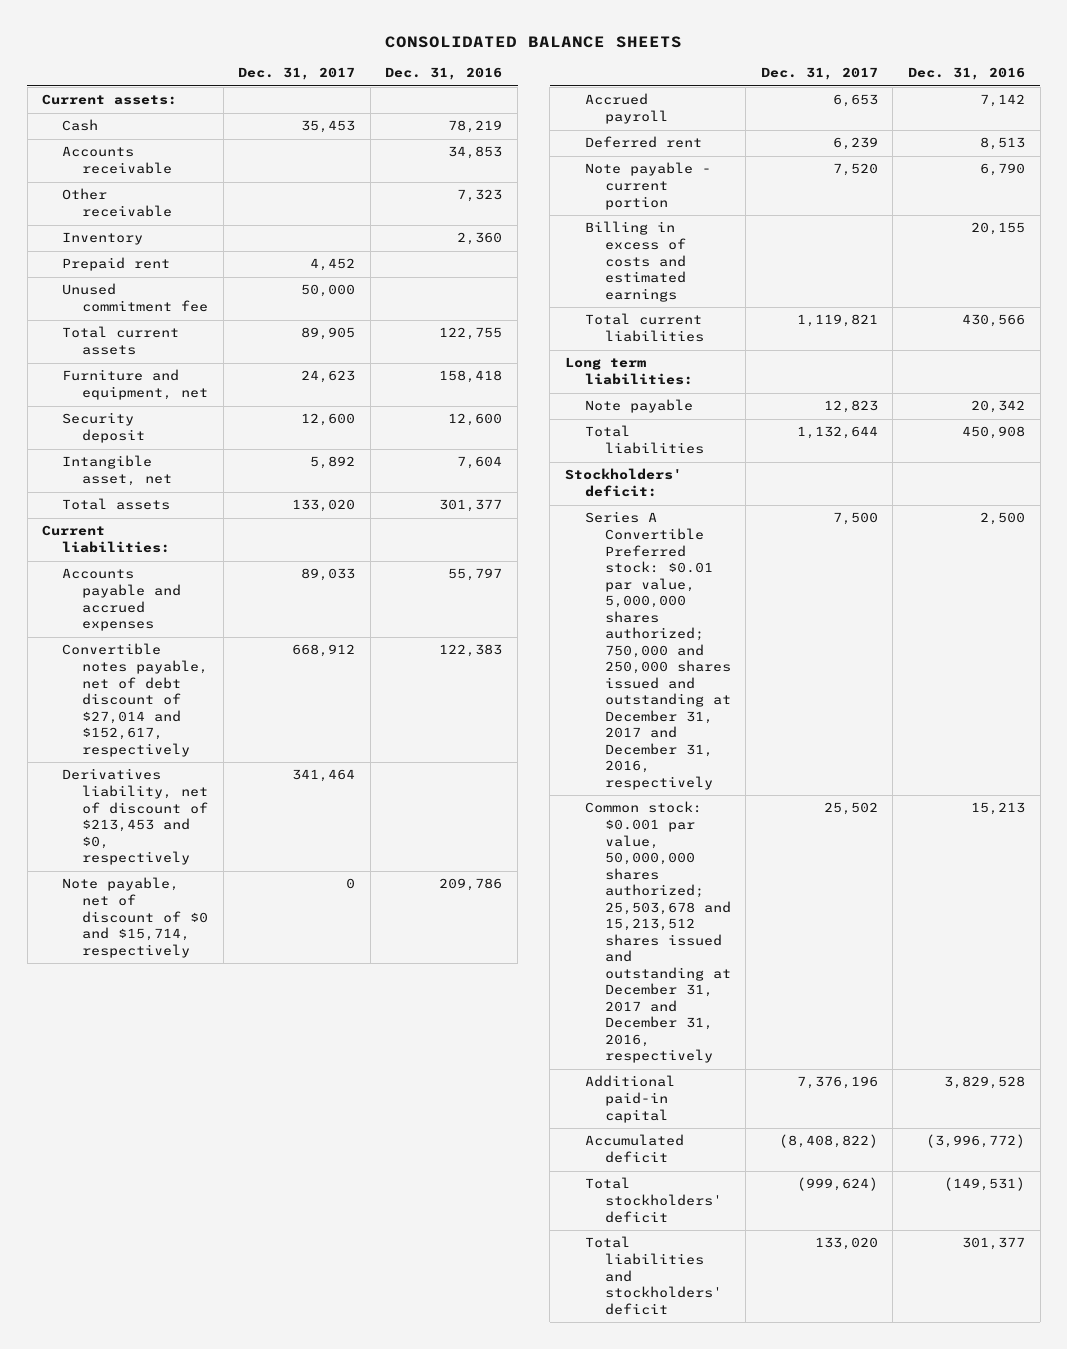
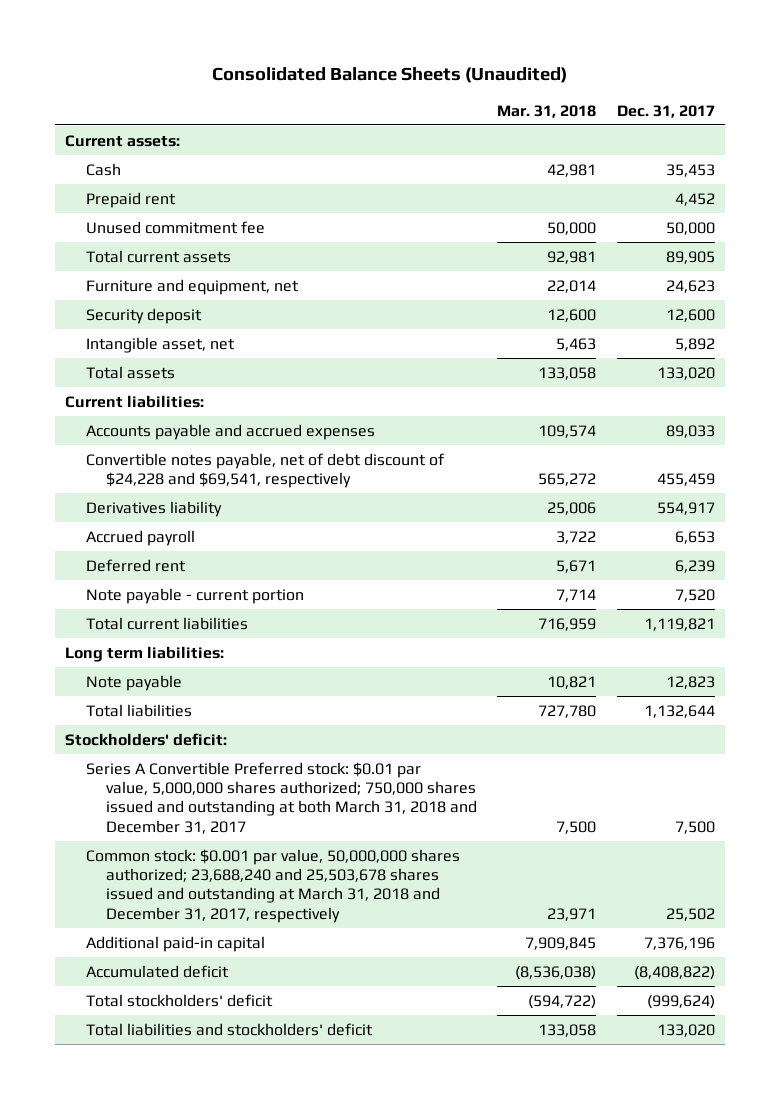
[384,36,682,49] CONSOLIDATED BALANCE SHEETS -> [211,67,567,84] Consolidated Balance Sheets (Unaudited)
[385,67,503,81] Dec. 31, 2016 -> none
none -> [497,104,597,118] Mar. 31, 2018
[62,146,172,175] Accounts receivable -> none
[62,188,172,218] Other receivable -> none
[62,232,144,246] Inventory -> none
[62,877,208,958] Note payable, net of discount of $0 and $15,714, respectively -> none
[62,643,208,757] Convertible notes payable, net of debt discount of $27,014 and $152,617, respectively -> [85,452,445,488] Convertible notes payable, net of debt discount of $24,228 and $69,541, respectively
[292,644,356,658] 668,912 -> [656,472,715,486] 455,459
[62,768,208,866] Derivatives liability, net of discount of $213,453 and $0, respectively -> [85,500,222,517] Derivatives liability
[292,769,356,783] 341,464 -> [656,501,715,515] 554,917
[584,221,686,302] Billing in excess of costs and estimated earnings -> none
[584,511,731,790] Series A Convertible Preferred stock: $0.01 par value, 5,000,000 shares authorized; 750,000 and 250,000 shares issued and outstanding at December 31, 2017 and December 31, 2016, respectively -> [85,761,478,834] Series A Convertible Preferred stock: $0.01 par value, 5,000,000 shares authorized; 750,000 shares issued and outstanding at both March 31, 2018 and December 31, 2017
[584,801,731,1064] Common stock: $0.001 par value, 50,000,000 shares authorized; 25,503,678 and 15,213,512 shares issued and outstanding at December 31, 2017 and December 31, 2016, respectively -> [85,848,460,923] Common stock: $0.001 par value, 50,000,000 shares authorized; 23,688,240 and 25,503,678 shares issued and outstanding at March 31, 2018 and December 31, 2017, respectively

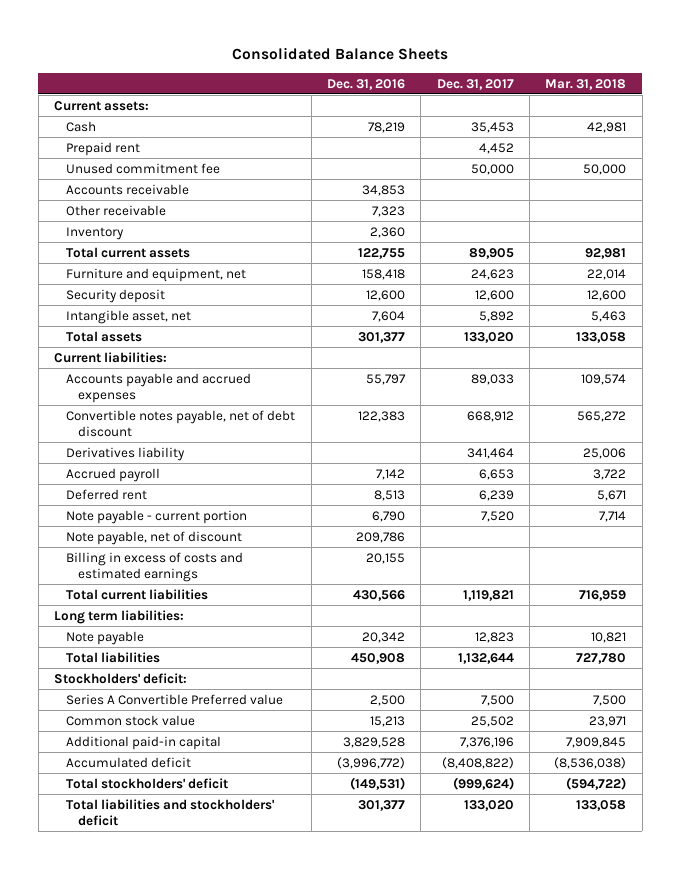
[211,67,567,84] Consolidated Balance Sheets (Unaudited) -> [232,47,449,61] Consolidated Balance Sheets
none -> [326,78,405,90] Dec. 31, 2016
none -> [66,183,190,195] Accounts receivable
none -> [66,204,167,216] Other receivable
none -> [66,226,125,240] Inventory
[85,452,445,488] Convertible notes payable, net of debt discount of $24,228 and $69,541, respectively -> [66,409,296,438] Convertible notes payable, net of debt discount
[656,472,715,486] 455,459 -> [466,410,514,422] 668,912
[656,501,715,515] 554,917 -> [466,447,514,459] 341,464
none -> [66,530,243,545] Note payable, net of discount
none -> [66,551,244,583] Billing in excess of costs and estimated earnings
[85,761,478,834] Series A Convertible Preferred stock: $0.01 par value, 5,000,000 shares authorized; 750,000 shares issued and outstanding at both March 31, 2018 and December 31, 2017 -> [66,693,284,705] Series A Convertible Preferred value
[85,848,460,923] Common stock: $0.001 par value, 50,000,000 shares authorized; 23,688,240 and 25,503,678 shares issued and outstanding at March 31, 2018 and December 31, 2017, respectively -> [66,714,196,726] Common stock value

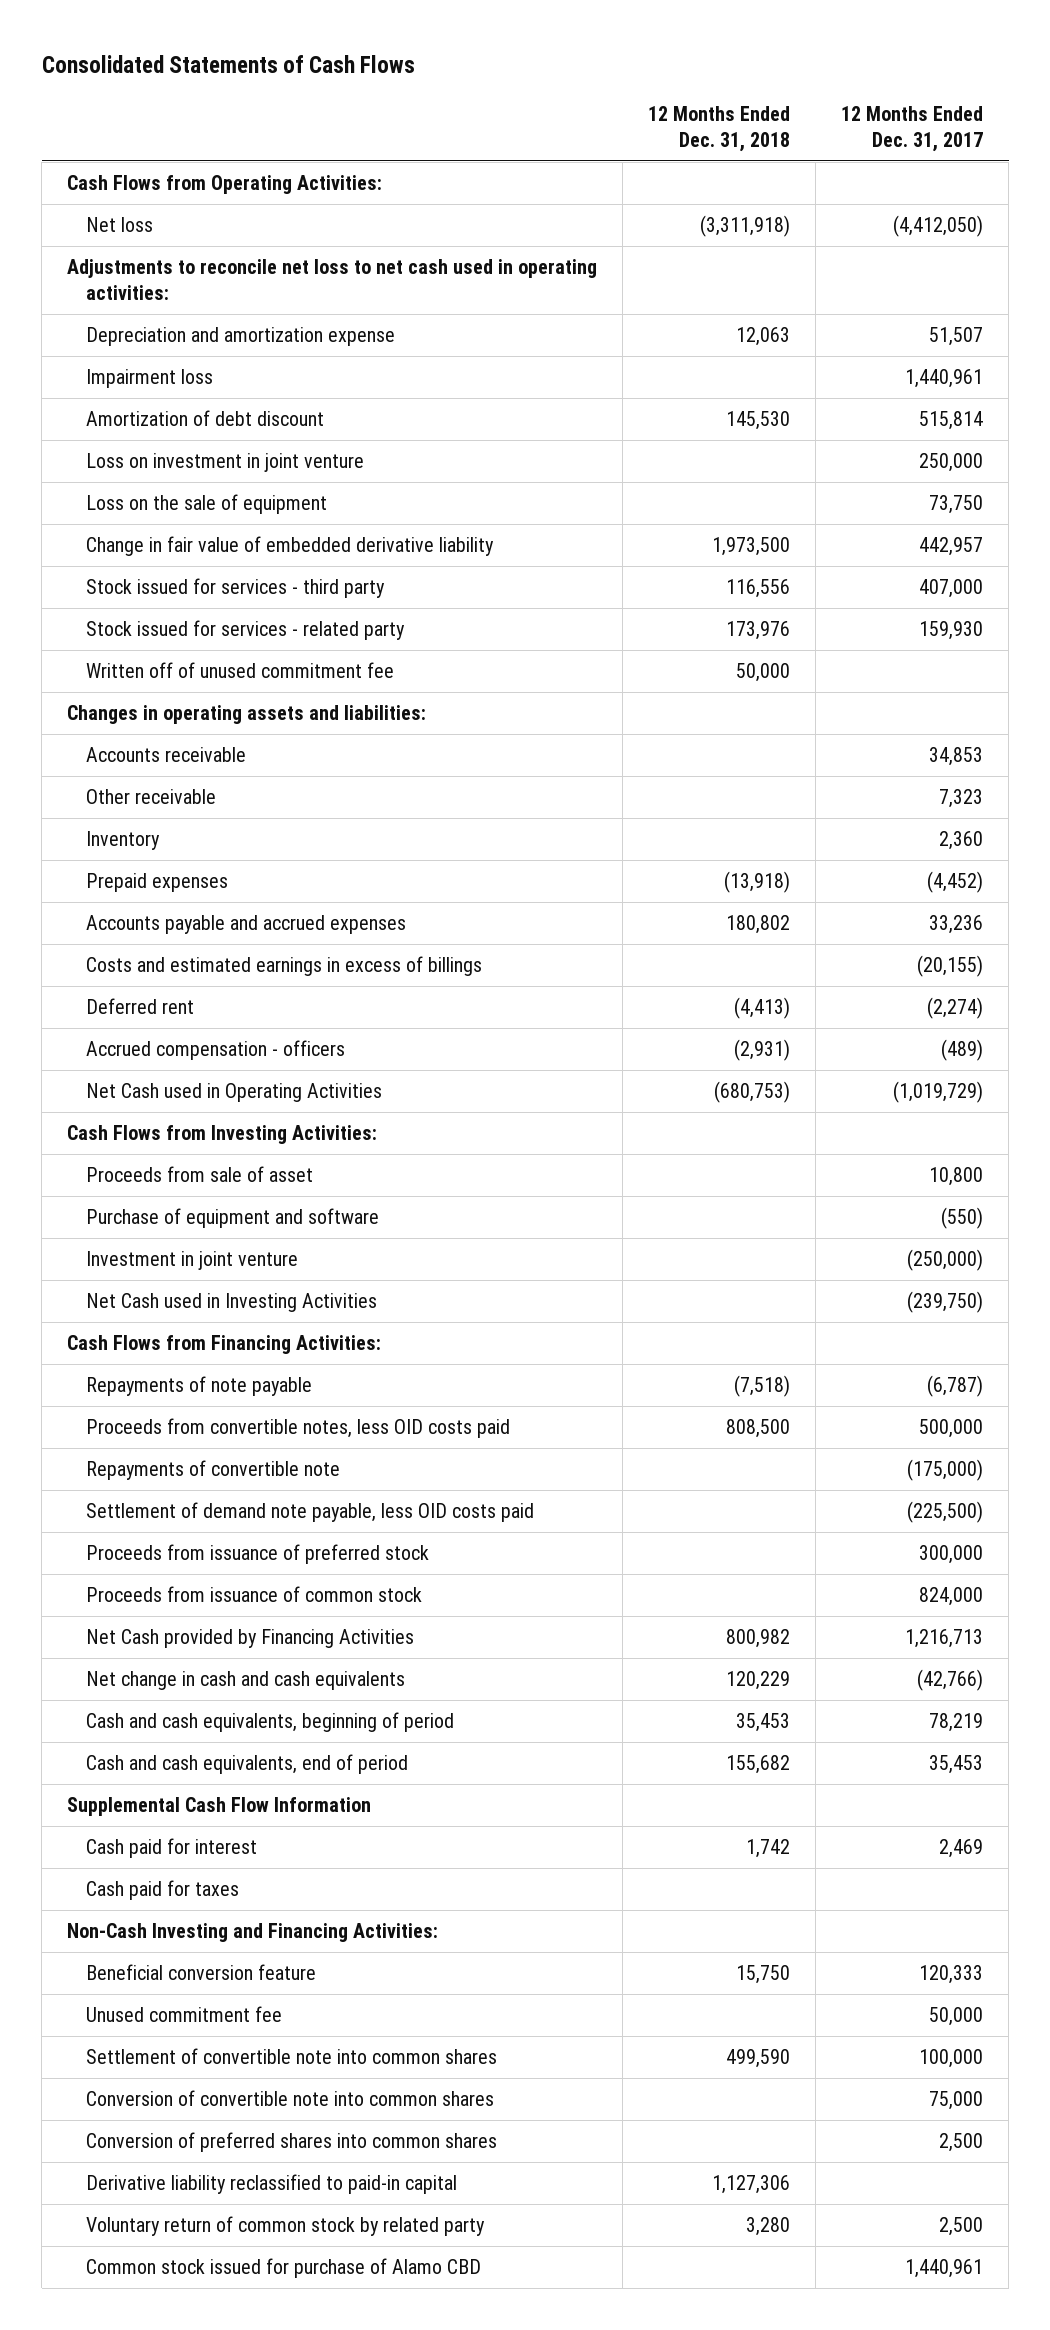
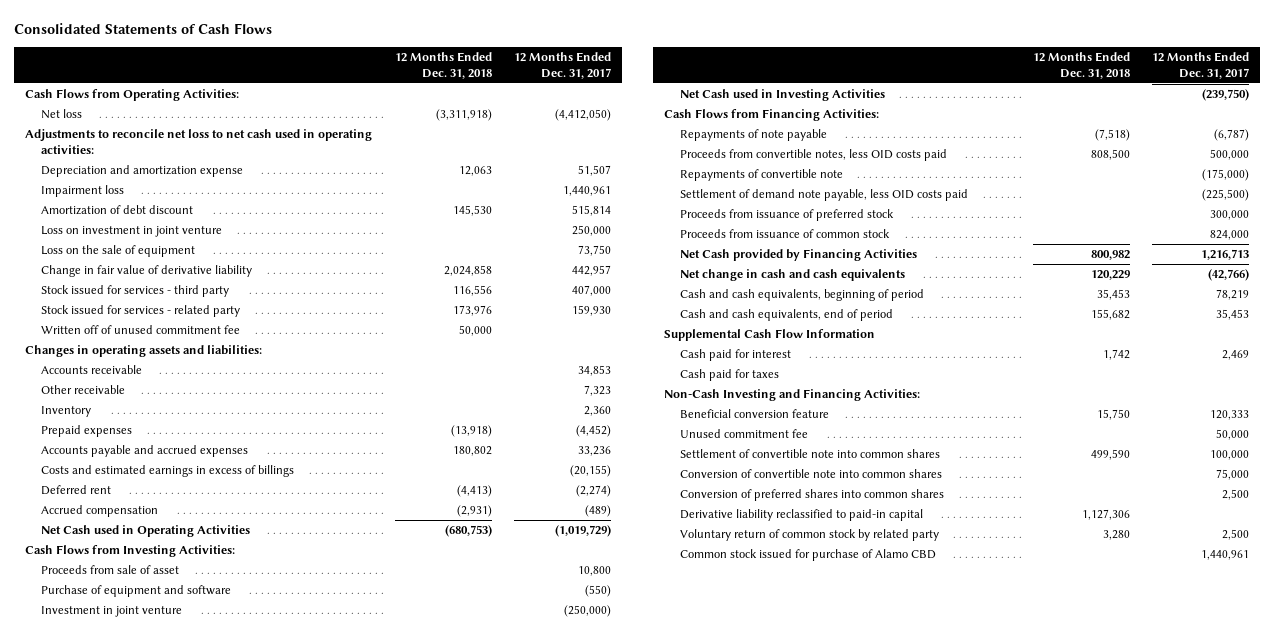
[86,536,495,557] Change in fair value of embedded derivative liability -> [41,265,253,278] Change in fair value of derivative liability
[712,537,791,557] 1,973,500 -> [443,265,492,277] 2,024,858
[86,1040,346,1061] Accrued compensation - officers -> [41,505,159,518] Accrued compensation

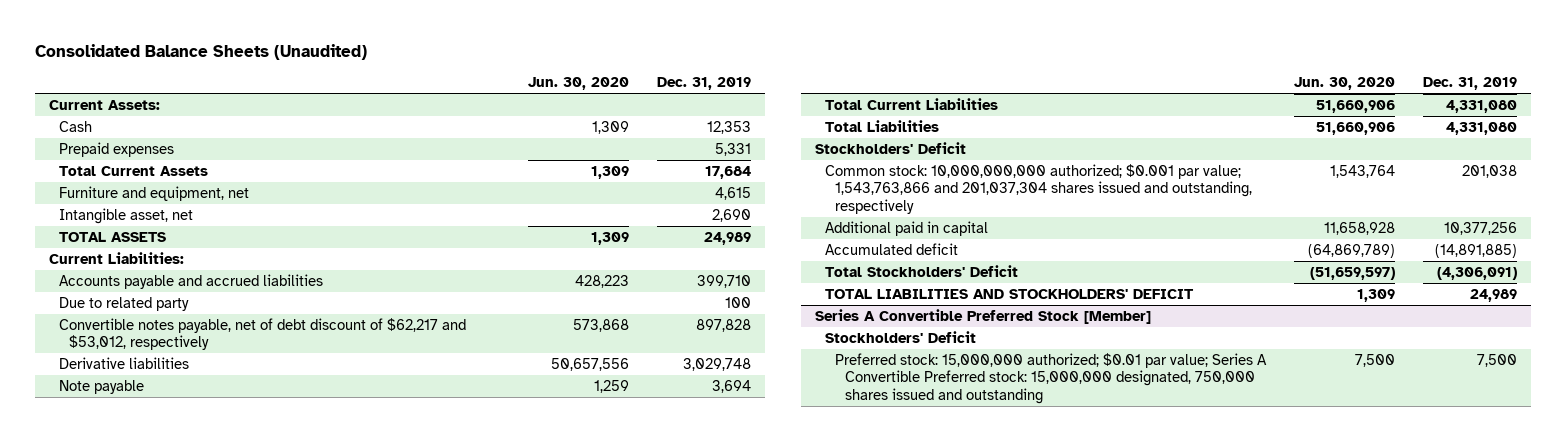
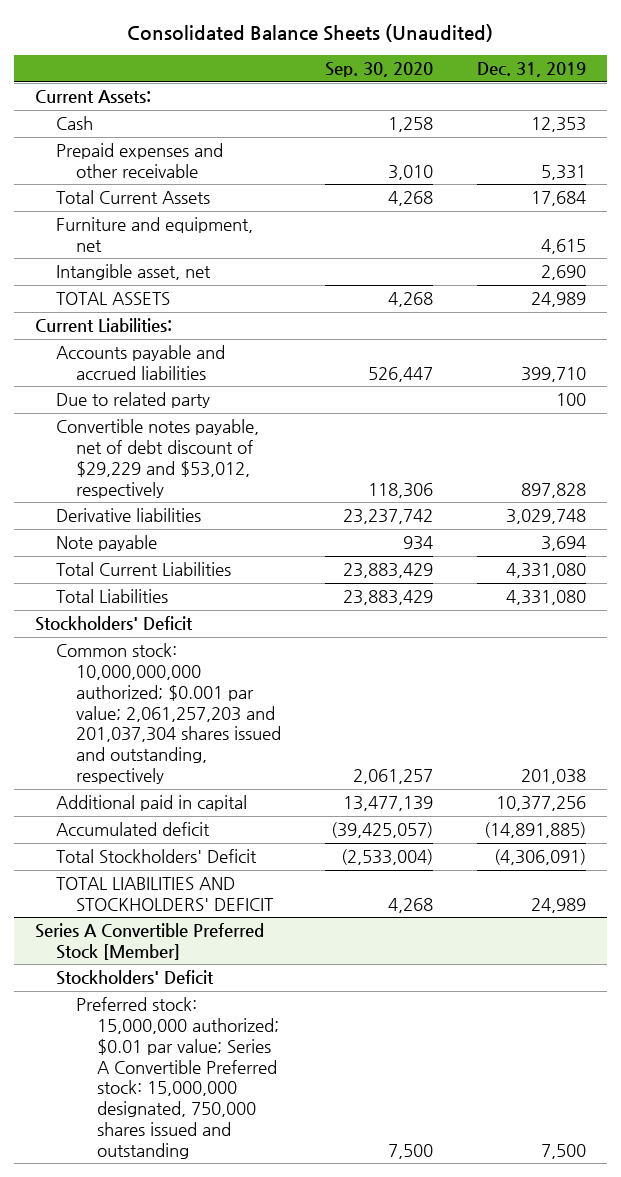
[528,77,630,91] Jun. 30, 2020 -> none
none -> [325,62,434,78] Sep. 30, 2020
[59,141,175,157] Prepaid expenses -> [55,143,223,178] Prepaid expenses and other receivable
[59,317,467,351] Convertible notes payable, net of debt discount of $62,217 and $53,012, respectively -> [55,419,259,498] Convertible notes payable, net of debt discount of $29,229 and $53,012, respectively
[825,163,1253,215] Common stock: 10,000,000,000 authorized; $0.001 par value; 1,543,763,866 and 201,037,304 shares issued and outstanding, respectively -> [55,643,282,785] Common stock: 10,000,000,000 authorized; $0.001 par value; 2,061,257,203 and 201,037,304 shares issued and outstanding, respectively

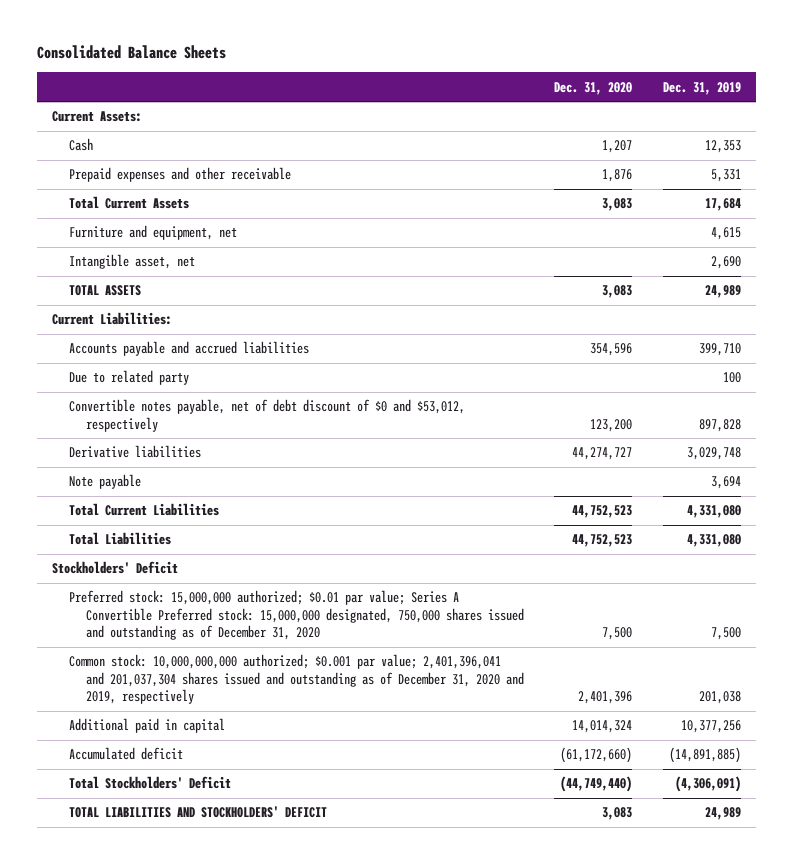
[127,23,494,42] Consolidated Balance Sheets (Unaudited) -> [36,45,226,60] Consolidated Balance Sheets
[325,62,434,78] Sep. 30, 2020 -> none
none -> [554,81,633,95] Dec. 31, 2020
[55,419,259,498] Convertible notes payable, net of debt discount of $29,229 and $53,012, respectively -> [68,399,465,432] Convertible notes payable, net of debt discount of $0 and $53,012, respectively
none -> [68,590,524,641] Preferred stock: 15,000,000 authorized; $0.01 par value; Series A Convertible Preferred stock: 15,000,000 designated, 750,000 shares issued and outstanding as of December 31, 2020
[55,643,282,785] Common stock: 10,000,000,000 authorized; $0.001 par value; 2,061,257,203 and 201,037,304 shares issued and outstanding, respectively -> [68,654,524,705] Common stock: 10,000,000,000 authorized; $0.001 par value; 2,401,396,041 and 201,037,304 shares issued and outstanding as of December 31, 2020 and 2019, respectively
[35,923,265,960] Series A Convertible Preferred Stock [Member] -> none
[55,970,214,986] Stockholders' Deficit -> none
[76,997,279,1159] Preferred stock: 15,000,000 authorized; $0.01 par value; Series A Convertible Preferred stock: 15,000,000 designated, 750,000 shares issued and outstanding -> none

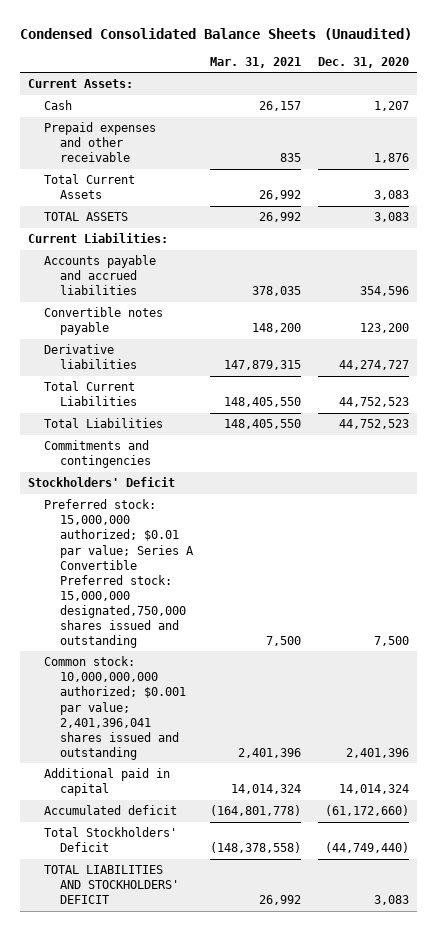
[36,45,226,60] Consolidated Balance Sheets -> [19,27,412,40] Condensed Consolidated Balance Sheets (Unaudited)
[662,81,741,95] Dec. 31, 2019 -> none
none -> [209,57,301,69] Mar. 31, 2021
[68,225,237,241] Furniture and equipment, net -> none
[68,254,195,270] Intangible asset, net -> none
[68,370,189,386] Due to related party -> none
[68,399,465,432] Convertible notes payable, net of debt discount of $0 and $53,012, respectively -> [44,307,164,336] Convertible notes payable
[68,474,141,490] Note payable -> none
none -> [44,440,152,469] Commitments and contingencies
[68,590,524,641] Preferred stock: 15,000,000 authorized; $0.01 par value; Series A Convertible Preferred stock: 15,000,000 designated, 750,000 shares issued and outstanding as of December 31, 2020 -> [44,499,195,649] Preferred stock: 15,000,000 authorized; $0.01 par value; Series A Convertible Preferred stock: 15,000,000 designated,750,000 shares issued and outstanding
[68,654,524,705] Common stock: 10,000,000,000 authorized; $0.001 par value; 2,401,396,041 and 201,037,304 shares issued and outstanding as of December 31, 2020 and 2019, respectively -> [44,656,187,760] Common stock: 10,000,000,000 authorized; $0.001 par value; 2,401,396,041 shares issued and outstanding

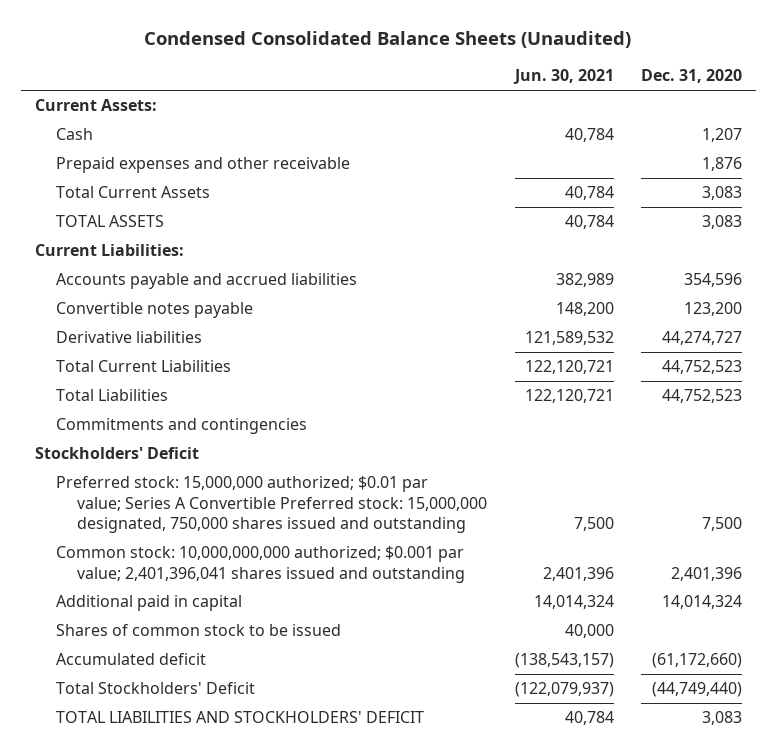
[209,57,301,69] Mar. 31, 2021 -> none
none -> [512,69,614,85] Jun. 30, 2021
[44,499,195,649] Preferred stock: 15,000,000 authorized; $0.01 par value; Series A Convertible Preferred stock: 15,000,000 designated,750,000 shares issued and outstanding -> [55,476,488,534] Preferred stock: 15,000,000 authorized; $0.01 par value; Series A Convertible Preferred stock: 15,000,000 designated, 750,000 shares issued and outstanding
none -> [55,624,341,637] Shares of common stock to be issued

